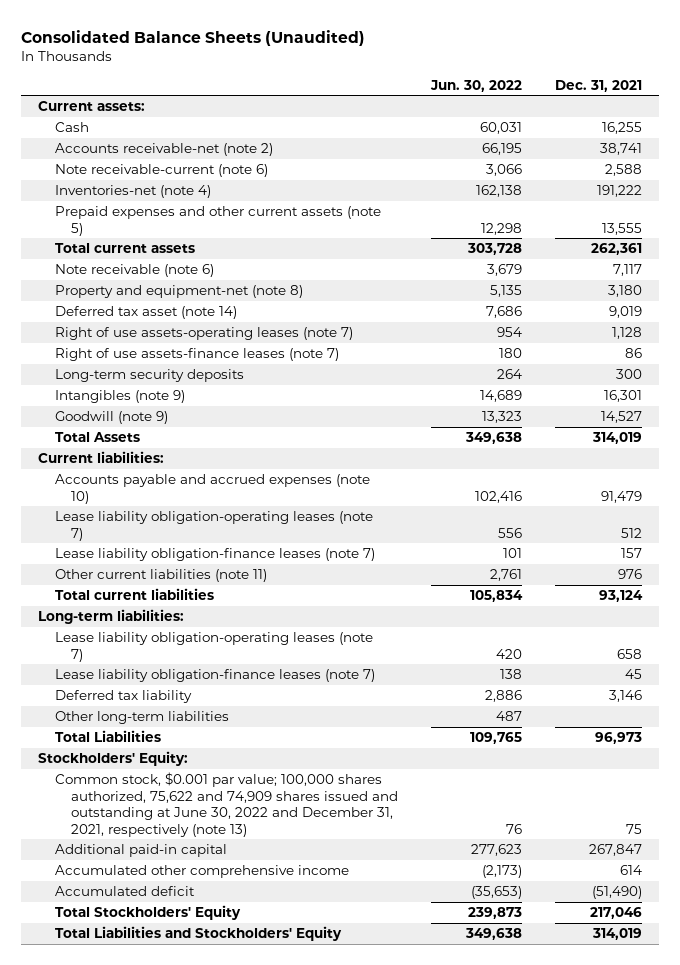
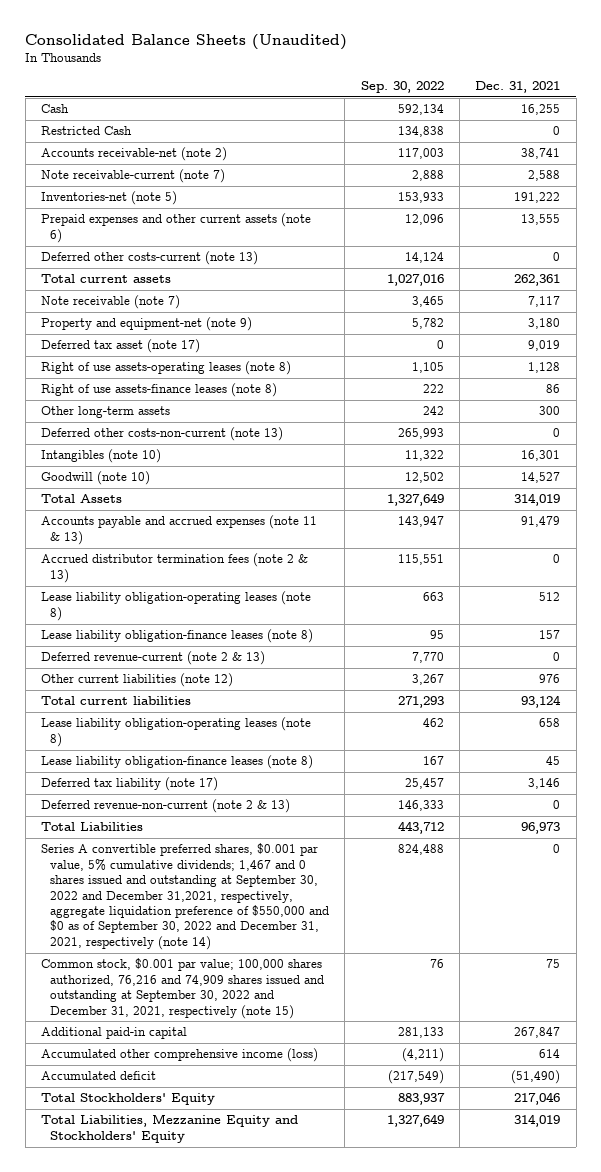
[430,79,523,92] Jun. 30, 2022 -> none
none -> [360,80,444,93] Sep. 30, 2022
[37,101,145,112] Current assets: -> none
none -> [40,126,132,136] Restricted Cash
[54,164,268,178] Note receivable-current (note 6) -> [40,169,225,184] Note receivable-current (note 7)
[54,185,211,199] Inventories-net (note 4) -> [40,191,177,206] Inventories-net (note 5)
[54,206,381,236] Prepaid expenses and other current assets (note 5) -> [40,213,311,243] Prepaid expenses and other current assets (note 6)
none -> [40,251,258,266] Deferred other costs-current (note 13)
[54,264,214,278] Note receivable (note 6) -> [40,295,180,310] Note receivable (note 7)
[54,285,303,299] Property and equipment-net (note 8) -> [40,317,252,332] Property and equipment-net (note 9)
[54,306,237,320] Deferred tax asset (note 14) -> [40,339,200,354] Deferred tax asset (note 17)
[54,327,353,341] Right of use assets-operating leases (note 7) -> [40,361,291,376] Right of use assets-operating leases (note 8)
[54,348,339,362] Right of use assets-finance leases (note 7) -> [40,383,277,398] Right of use assets-finance leases (note 8)
[54,369,244,383] Long-term security deposits -> [40,406,170,419] Other long-term assets
none -> [40,427,283,442] Deferred other costs-non-current (note 13)
[54,390,185,404] Intangibles (note 9) -> [40,449,161,464] Intangibles (note 10)
[54,411,168,425] Goodwill (note 9) -> [40,471,150,486] Goodwill (note 10)
[37,451,164,464] Current liabilities: -> none
[54,474,370,504] Accounts payable and accrued expenses (note 10) -> [40,515,317,545] Accounts payable and accrued expenses (note 11 & 13)
none -> [40,553,308,583] Accrued distributor termination fees (note 2 & 13)
[54,511,373,541] Lease liability obligation-operating leases (note 7) -> [40,591,311,621] Lease liability obligation-operating leases (note 8)
[54,548,375,562] Lease liability obligation-finance leases (note 7) -> [40,629,313,644] Lease liability obligation-finance leases (note 8)
none -> [40,651,265,666] Deferred revenue-current (note 2 & 13)
[54,569,267,583] Other current liabilities (note 11) -> [40,673,233,688] Other current liabilities (note 12)
[37,609,184,625] Long-term liabilities: -> none
[54,711,229,725] Other long-term liabilities -> none
[54,632,373,662] Lease liability obligation-operating leases (note 7) -> [40,717,311,747] Lease liability obligation-operating leases (note 8)
[54,669,375,683] Lease liability obligation-finance leases (note 7) -> [40,755,313,770] Lease liability obligation-finance leases (note 8)
[54,690,192,704] Deferred tax liability -> [40,777,218,792] Deferred tax liability (note 17)
none -> [40,799,290,814] Deferred revenue-non-current (note 2 & 13)
[37,751,188,767] Stockholders' Equity: -> none
none -> [40,843,330,950] Series A convertible preferred shares, $0.001 par value, 5% cumulative dividends; 1,467 and 0 shares issued and outstanding at September 30, 2022 and December 31,2021, respectively, aggregate liquidation preference of $550,000 and $0 as of September 30, 2022 and December 31, 2021, respectively (note 14)
[54,772,399,837] Common stock, $0.001 par value; 100,000 shares authorized, 75,622 and 74,909 shares issued and outstanding at June 30, 2022 and December 31, 2021, respectively (note 13) -> [40,958,325,1019] Common stock, $0.001 par value; 100,000 shares authorized, 76,216 and 74,909 shares issued and outstanding at September 30, 2022 and December 31, 2021, respectively (note 15)
[54,865,349,879] Accumulated other comprehensive income -> [40,1048,318,1063] Accumulated other comprehensive income (loss)
[54,926,342,942] Total Liabilities and Stockholders' Equity -> [40,1114,298,1143] Total Liabilities, Mezzanine Equity and Stockholders' Equity

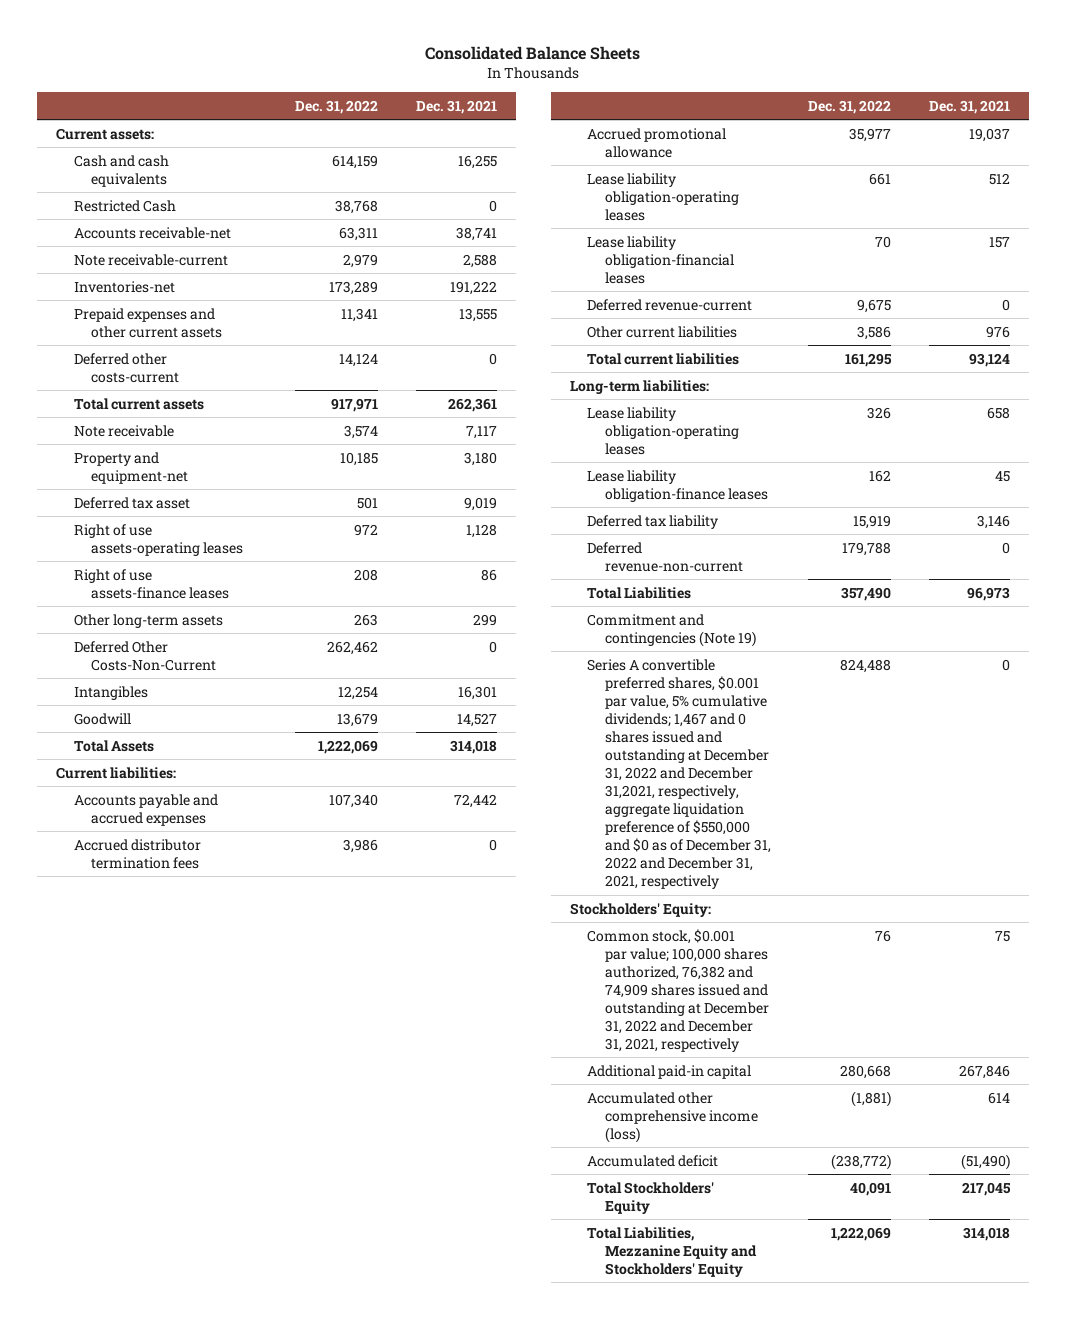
[25,33,348,50] Consolidated Balance Sheets (Unaudited) -> [425,46,641,61] Consolidated Balance Sheets
[360,80,444,93] Sep. 30, 2022 -> none
none -> [294,99,378,114] Dec. 31, 2022
none -> [56,127,155,140] Current assets:
[40,104,69,114] Cash -> [73,154,169,187] Cash and cash equivalents
[40,147,227,162] Accounts receivable-net (note 2) -> [73,226,231,239] Accounts receivable-net
[40,169,225,184] Note receivable-current (note 7) -> [73,253,228,266] Note receivable-current
[40,191,177,206] Inventories-net (note 5) -> [73,280,175,293] Inventories-net
[40,213,311,243] Prepaid expenses and other current assets (note 6) -> [73,307,223,338] Prepaid expenses and other current assets
[40,251,258,266] Deferred other costs-current (note 13) -> [73,352,180,383] Deferred other costs-current
[40,295,180,310] Note receivable (note 7) -> [73,424,174,437] Note receivable
[40,317,252,332] Property and equipment-net (note 9) -> [73,451,189,484] Property and equipment-net
[40,339,200,354] Deferred tax asset (note 17) -> [73,496,190,509] Deferred tax asset
[40,361,291,376] Right of use assets-operating leases (note 8) -> [73,523,244,556] Right of use assets-operating leases
[40,383,277,398] Right of use assets-finance leases (note 8) -> [73,568,230,599] Right of use assets-finance leases
[539,406,561,416] 300 -> [472,613,497,626] 299
[40,427,283,442] Deferred other costs-non-current (note 13) -> [73,640,217,671] Deferred Other Costs-Non-Current
[40,449,161,464] Intangibles (note 10) -> [73,685,148,700] Intangibles
[40,471,150,486] Goodwill (note 10) -> [73,712,131,725] Goodwill
[514,493,561,507] 314,019 -> [449,739,497,754] 314,018
none -> [56,766,177,779] Current liabilities:
[40,515,317,545] Accounts payable and accrued expenses (note 11 & 13) -> [73,793,218,826] Accounts payable and accrued expenses
[521,516,561,528] 91,479 -> [453,793,497,808] 72,442
[40,553,308,583] Accrued distributor termination fees (note 2 & 13) -> [73,838,201,869] Accrued distributor termination fees
none -> [587,127,727,158] Accrued promotional allowance
[40,591,311,621] Lease liability obligation-operating leases (note 8) -> [587,172,739,221] Lease liability obligation-operating leases
[40,629,313,644] Lease liability obligation-finance leases (note 8) -> [587,235,734,284] Lease liability obligation-financial leases
[40,651,265,666] Deferred revenue-current (note 2 & 13) -> [587,298,753,311] Deferred revenue-current
[40,673,233,688] Other current liabilities (note 12) -> [587,325,738,338] Other current liabilities
none -> [569,379,709,394] Long-term liabilities:
[40,717,311,747] Lease liability obligation-operating leases (note 8) -> [587,406,739,455] Lease liability obligation-operating leases
[40,755,313,770] Lease liability obligation-finance leases (note 8) -> [587,469,768,502] Lease liability obligation-finance leases
[40,777,218,792] Deferred tax liability (note 17) -> [587,514,719,529] Deferred tax liability
[40,799,290,814] Deferred revenue-non-current (note 2 & 13) -> [587,541,743,572] Deferred revenue-non-current
none -> [587,613,756,647] Commitment and contingencies (Note 19)
[40,843,330,950] Series A convertible preferred shares, $0.001 par value, 5% cumulative dividends; 1,467 and 0 shares issued and outstanding at September 30, 2022 and December 31,2021, respectively, aggregate liquidation preference of $550,000 and $0 as of September 30, 2022 and December 31, 2021, respectively (note 14) -> [587,658,771,890] Series A convertible preferred shares, $0.001 par value, 5% cumulative dividends; 1,467 and 0 shares issued and outstanding at December 31, 2022 and December 31,2021, respectively, aggregate liquidation preference of $550,000 and $0 as of December 31, 2022 and December 31, 2021, respectively
none -> [569,902,711,917] Stockholders' Equity:
[40,958,325,1019] Common stock, $0.001 par value; 100,000 shares authorized, 76,216 and 74,909 shares issued and outstanding at September 30, 2022 and December 31, 2021, respectively (note 15) -> [587,928,769,1052] Common stock, $0.001 par value; 100,000 shares authorized, 76,382 and 74,909 shares issued and outstanding at December 31, 2022 and December 31, 2021, respectively
[514,1027,561,1039] 267,847 -> [959,1064,1011,1079] 267,846
[514,1092,561,1106] 217,046 -> [962,1181,1012,1196] 217,045
[514,1114,561,1128] 314,019 -> [963,1226,1011,1241] 314,018

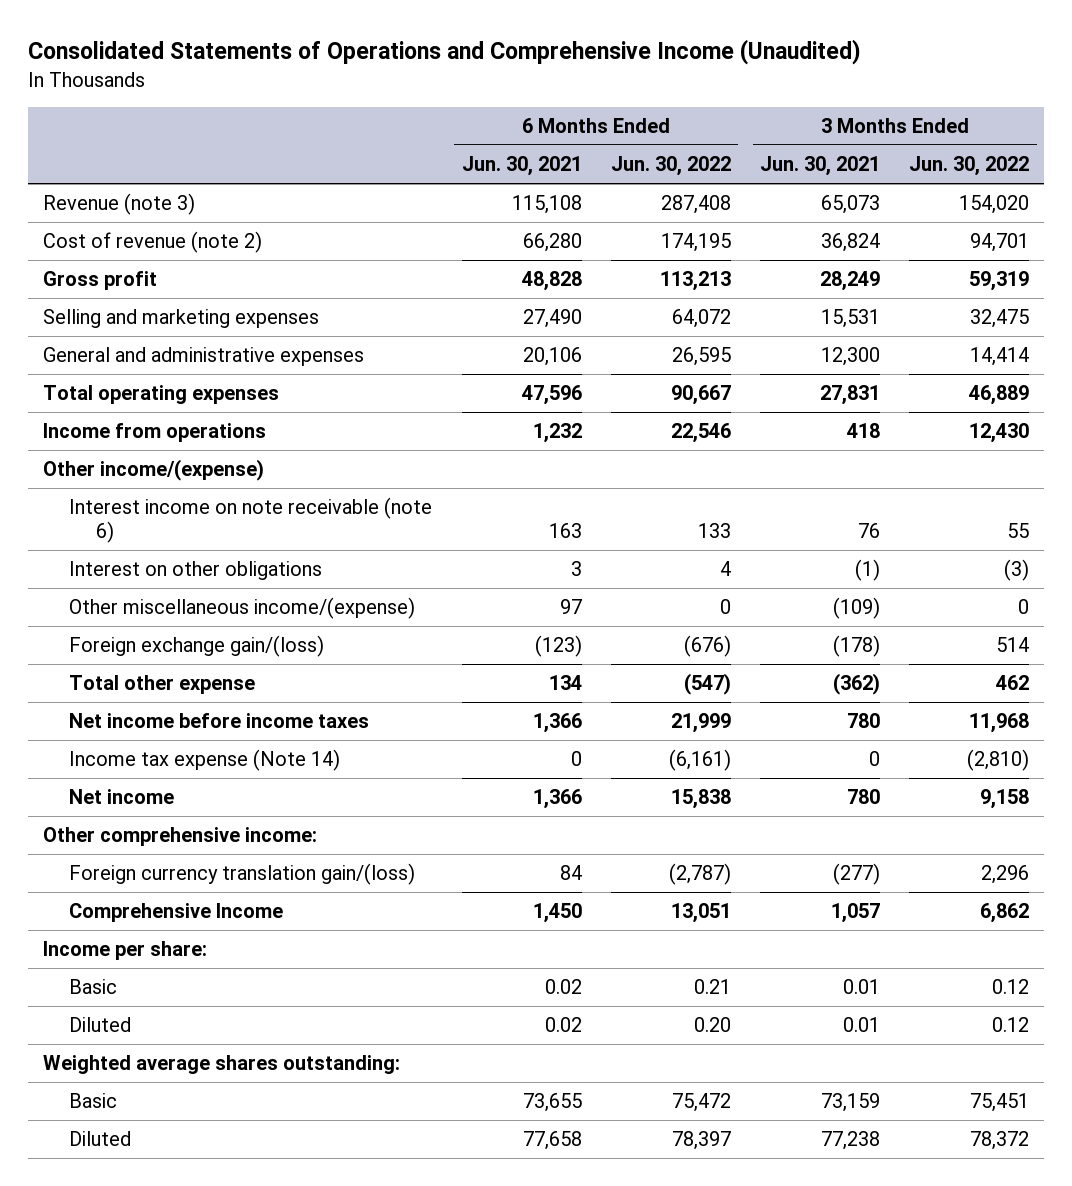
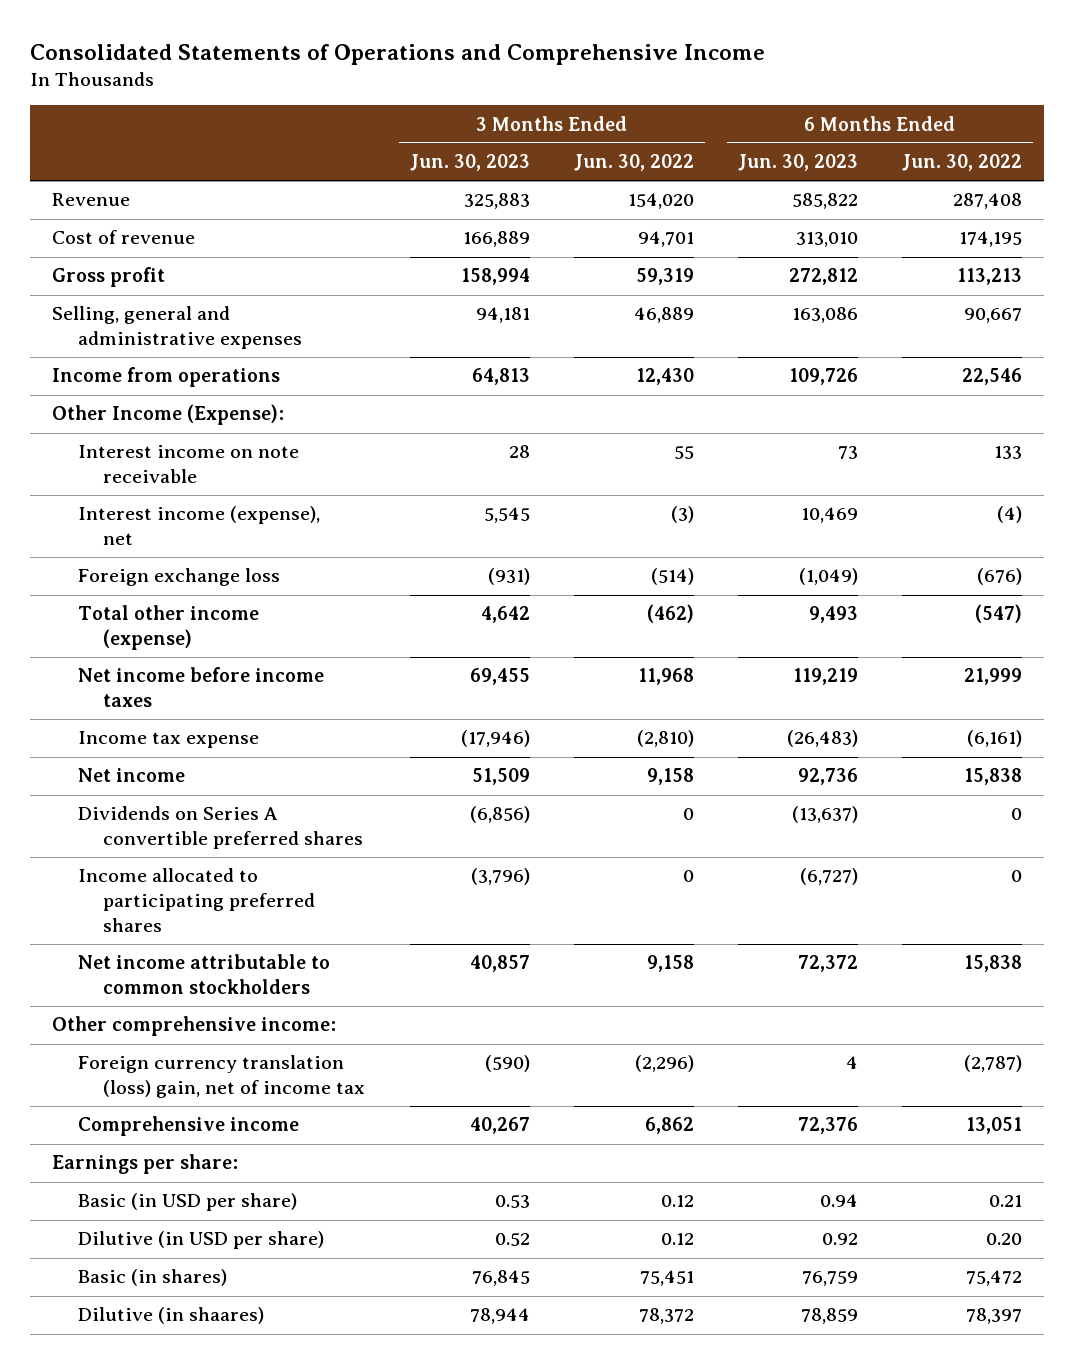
[28,39,862,66] Consolidated Statements of Operations and Comprehensive Income (Unaudited) -> [29,43,765,65] Consolidated Statements of Operations and Comprehensive Income
[461,156,582,177] Jun. 30, 2021 -> none
[760,156,881,177] Jun. 30, 2021 -> none
none -> [409,154,530,172] Jun. 30, 2023
none -> [738,154,859,172] Jun. 30, 2023
[42,193,195,216] Revenue (note 3) -> [51,193,130,207] Revenue
[42,231,262,254] Cost of revenue (note 2) -> [51,230,195,245] Cost of revenue
[42,309,319,329] Selling and marketing expenses -> none
[42,385,279,405] Total operating expenses -> none
[42,347,364,367] General and administrative expenses -> [51,306,302,350] Selling, general and administrative expenses
[671,347,731,367] 26,595 -> [964,308,1023,324] 90,667
[970,347,1030,367] 14,414 -> [633,307,694,324] 46,889
[69,561,323,581] Interest on other obligations -> none
[69,597,416,620] Other miscellaneous income/(expense) -> none
[42,459,264,482] Other income/(expense) -> [51,404,284,426] Other Income (Expense):
[69,497,433,543] Interest income on note receivable (note 6) -> [77,445,299,484] Interest income on note receivable
none -> [77,506,320,546] Interest income (expense), net
[69,635,325,658] Foreign exchange gain/(loss) -> [77,568,280,587] Foreign exchange loss
[996,637,1030,653] 514 -> [650,568,694,586] (514)
[69,675,256,695] Total other expense -> [77,605,259,651] Total other income (expense)
[996,675,1030,691] 462 -> [646,604,694,624] (462)
[69,749,341,772] Income tax expense (Note 14) -> [77,731,259,749] Income tax expense
none -> [77,806,364,850] Dividends on Series A convertible preferred shares
none -> [77,868,316,932] Income allocated to participating preferred shares
none -> [77,954,330,995] Net income attributable to common stockholders
[42,1055,400,1075] Weighted average shares outstanding: -> none
[69,863,416,886] Foreign currency translation gain/(loss) -> [77,1055,366,1099] Foreign currency translation (loss) gain, net of income tax
[981,865,1030,885] 2,296 -> [634,1055,694,1073] (2,296)
[69,903,284,923] Comprehensive Income -> [77,1116,299,1137] Comprehensive income
[42,941,207,961] Income per share: -> [51,1154,238,1175] Earnings per share:
[69,979,118,995] Basic -> [77,1193,297,1212] Basic (in USD per share)
[69,1017,132,1033] Diluted -> [77,1231,324,1250] Dilutive (in USD per share)
[69,1093,118,1109] Basic -> [77,1269,227,1287] Basic (in shares)
[69,1131,132,1147] Diluted -> [77,1307,264,1325] Dilutive (in shaares)

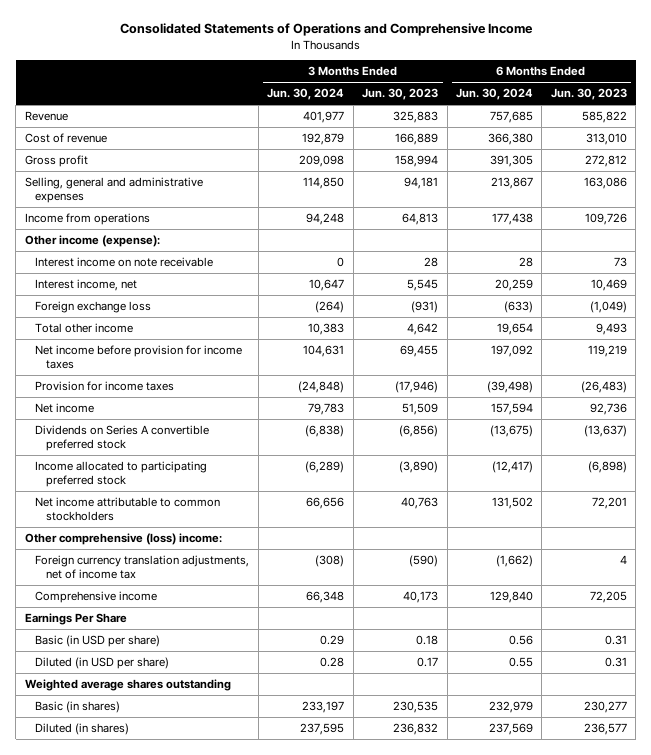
[573,154,694,172] Jun. 30, 2022 -> none
[902,154,1023,172] Jun. 30, 2022 -> none
none -> [267,88,345,101] Jun. 30, 2024
none -> [456,88,534,101] Jun. 30, 2024
[51,404,284,426] Other Income (Expense): -> [24,235,160,248] Other income (expense):
[77,506,320,546] Interest income (expense), net -> [35,279,138,292] Interest income, net
[77,605,259,651] Total other income (expense) -> [35,323,134,334] Total other income
[77,667,324,708] Net income before income taxes -> [35,345,243,370] Net income before provision for income taxes
[77,731,259,749] Income tax expense -> [35,381,175,392] Provision for income taxes
[77,806,364,850] Dividends on Series A convertible preferred shares -> [35,425,210,452] Dividends on Series A convertible preferred stock
[77,868,316,932] Income allocated to participating preferred shares -> [35,461,208,488] Income allocated to participating preferred stock
[470,868,530,886] (3,796) -> [399,461,439,474] (3,890)
[800,868,859,886] (6,727) -> [587,461,627,474] (6,898)
[469,955,530,973] 40,857 -> [401,497,439,510] 40,763
[798,955,859,973] 72,372 -> [591,497,627,510] 72,201
[51,1016,336,1037] Other comprehensive income: -> [24,533,222,546] Other comprehensive (loss) income:
[77,1055,366,1099] Foreign currency translation (loss) gain, net of income tax -> [35,555,250,580] Foreign currency translation adjustments, net of income tax
[469,1117,530,1135] 40,267 -> [403,591,439,604] 40,173
[798,1117,859,1135] 72,376 -> [589,591,627,604] 72,205
[51,1154,238,1175] Earnings per share: -> [24,613,127,626] Earnings Per Share
[494,1195,530,1209] 0.53 -> [416,635,439,646] 0.18
[820,1194,859,1208] 0.94 -> [604,635,627,646] 0.31
[77,1231,324,1250] Dilutive (in USD per share) -> [35,657,170,670] Diluted (in USD per share)
[494,1233,530,1247] 0.52 -> [417,657,439,668] 0.17
[822,1233,859,1246] 0.92 -> [604,657,627,668] 0.31
none -> [24,679,231,692] Weighted average shares outstanding
[471,1270,530,1287] 76,845 -> [393,701,439,714] 230,535
[802,1271,859,1287] 76,759 -> [583,701,627,714] 230,277
[77,1307,264,1325] Dilutive (in shaares) -> [35,723,130,736] Diluted (in shares)
[469,1308,530,1325] 78,944 -> [393,723,439,736] 236,832
[801,1308,859,1325] 78,859 -> [583,723,627,736] 236,577

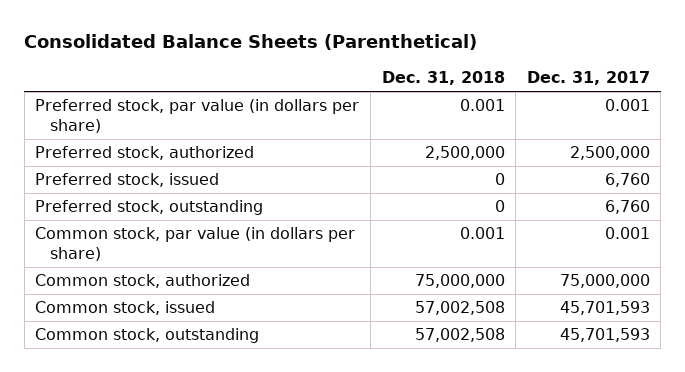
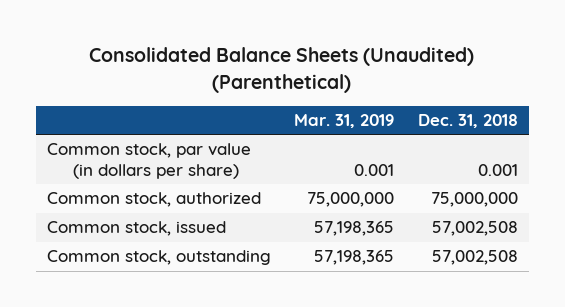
[24,34,478,51] Consolidated Balance Sheets (Parenthetical) -> [89,47,475,93] Consolidated Balance Sheets (Unaudited) (Parenthetical)
[526,70,650,85] Dec. 31, 2017 -> none
none -> [294,113,395,128] Mar. 31, 2019
[35,99,360,133] Preferred stock, par value (in dollars per share) -> none
[35,146,255,161] Preferred stock, authorized -> none
[35,173,220,188] Preferred stock, issued -> none
[35,200,264,216] Preferred stock, outstanding -> none

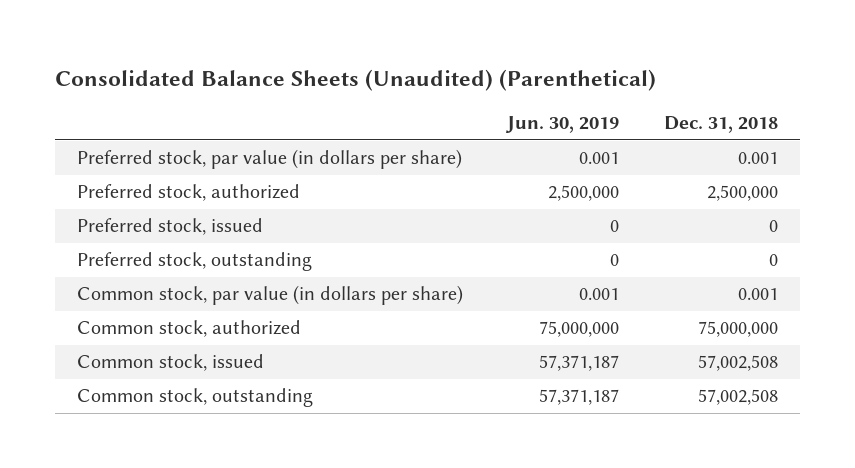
[294,113,395,128] Mar. 31, 2019 -> none
none -> [505,116,620,134] Jun. 30, 2019
none -> [76,149,462,170] Preferred stock, par value (in dollars per share)
none -> [76,184,300,202] Preferred stock, authorized
none -> [76,218,263,236] Preferred stock, issued
none -> [76,252,312,272] Preferred stock, outstanding

